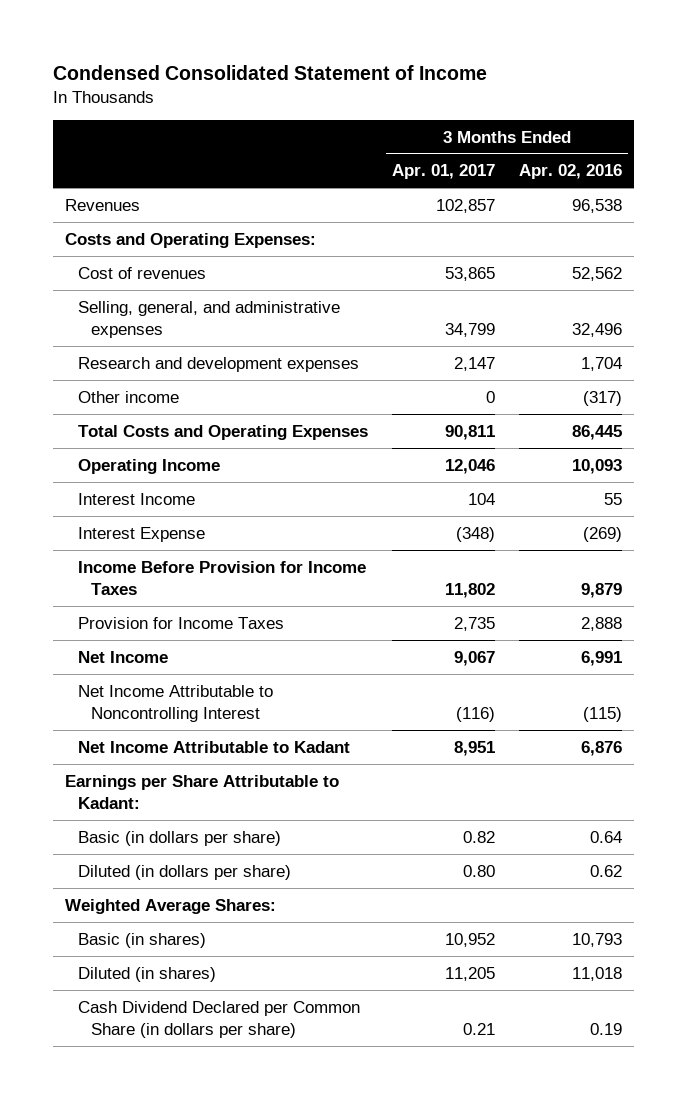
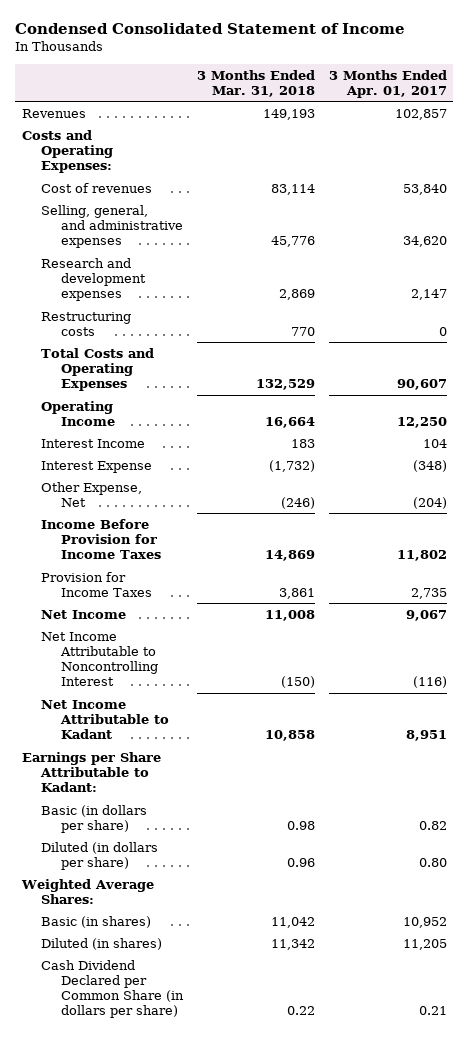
[519,164,623,180] Apr. 02, 2016 -> none
none -> [196,69,315,97] 3 Months Ended Mar. 31, 2018
[445,266,496,281] 53,865 -> [402,183,447,195] 53,840
[445,322,496,337] 34,799 -> [402,236,447,248] 34,620
[78,390,180,403] Other income -> none
none -> [41,311,132,336] Restructuring costs
[445,424,496,440] 90,811 -> [396,379,447,391] 90,607
[445,458,496,474] 12,046 -> [396,416,447,428] 12,250
none -> [41,481,143,507] Other Expense, Net

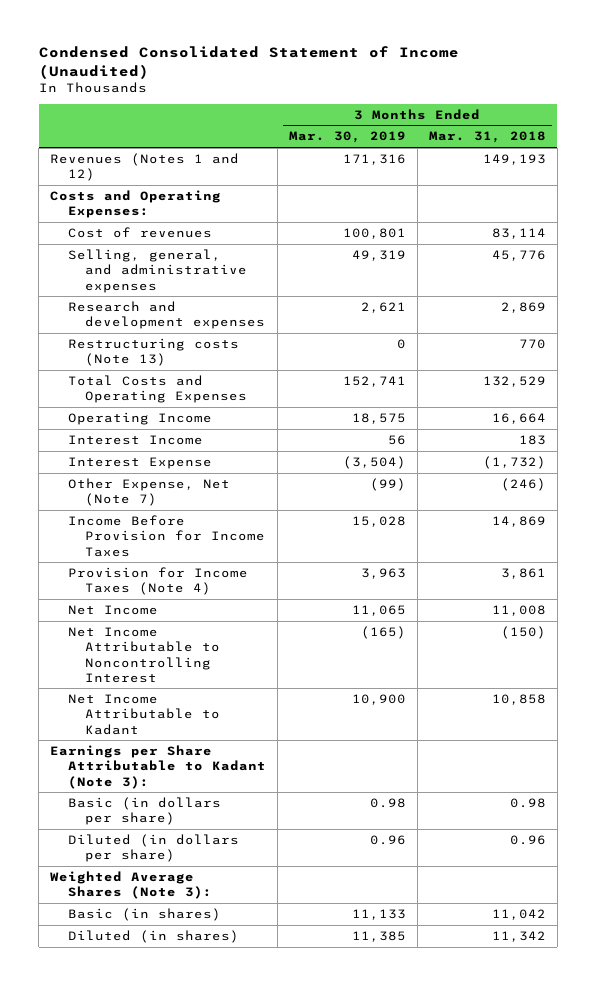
[14,23,405,35] Condensed Consolidated Statement of Income -> [38,46,459,79] Condensed Consolidated Statement of Income (Unaudited)
[328,69,447,98] 3 Months Ended Apr. 01, 2017 -> none
none -> [288,131,406,144] Mar. 30, 2019
[21,108,86,118] Revenues -> [50,153,240,182] Revenues (Notes 1 and 12)
[41,311,132,336] Restructuring costs -> [67,338,239,367] Restructuring costs (Note 13)
[41,481,143,507] Other Expense, Net -> [67,478,230,507] Other Expense, Net (Note 7)
[41,571,152,597] Provision for Income Taxes -> [67,567,248,596] Provision for Income Taxes (Note 4)
[21,751,161,793] Earnings per Share Attributable to Kadant: -> [50,745,266,789] Earnings per Share Attributable to Kadant (Note 3):
[20,878,154,904] Weighted Average Shares: -> [50,871,212,900] Weighted Average Shares (Note 3):
[41,959,184,1019] Cash Dividend Declared per Common Share (in dollars per share) -> none

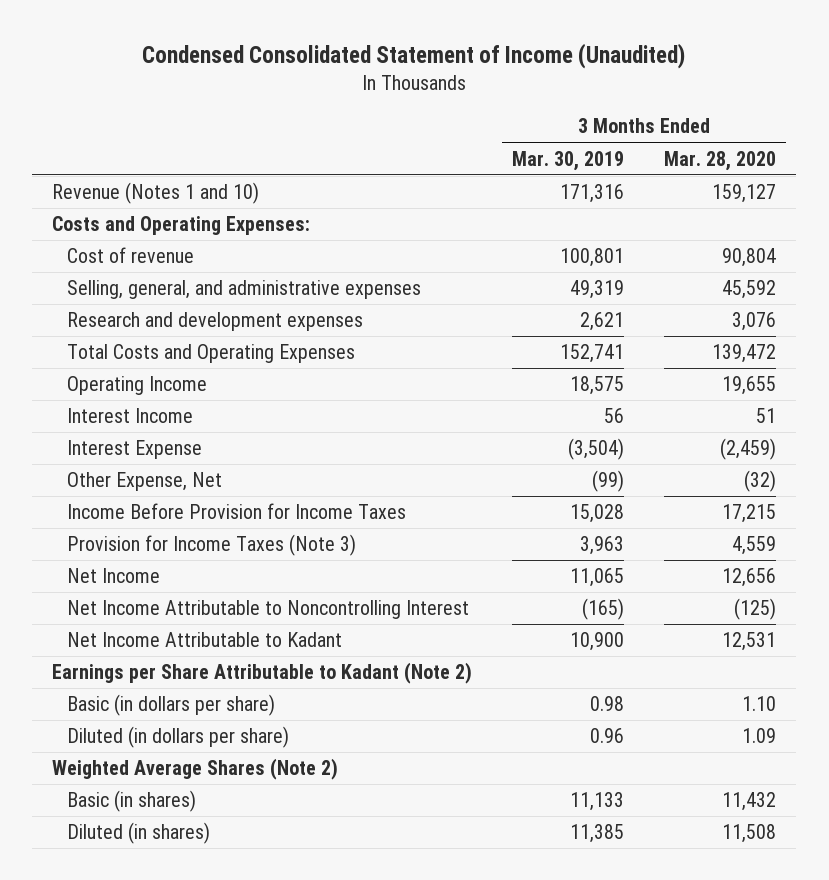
[428,131,546,144] Mar. 31, 2018 -> none
none -> [664,150,777,171] Mar. 28, 2020
[50,153,240,182] Revenues (Notes 1 and 12) -> [52,182,260,205] Revenue (Notes 1 and 10)
[67,227,212,239] Cost of revenues -> [66,247,194,264] Cost of revenue
[67,338,239,367] Restructuring costs (Note 13) -> none
[67,478,230,507] Other Expense, Net (Note 7) -> [66,472,222,492] Other Expense, Net
[67,567,248,596] Provision for Income Taxes (Note 4) -> [66,534,356,557] Provision for Income Taxes (Note 3)
[50,745,266,789] Earnings per Share Attributable to Kadant (Note 3): -> [52,662,473,685] Earnings per Share Attributable to Kadant (Note 2)
[50,871,212,900] Weighted Average Shares (Note 3): -> [52,758,339,781] Weighted Average Shares (Note 2)

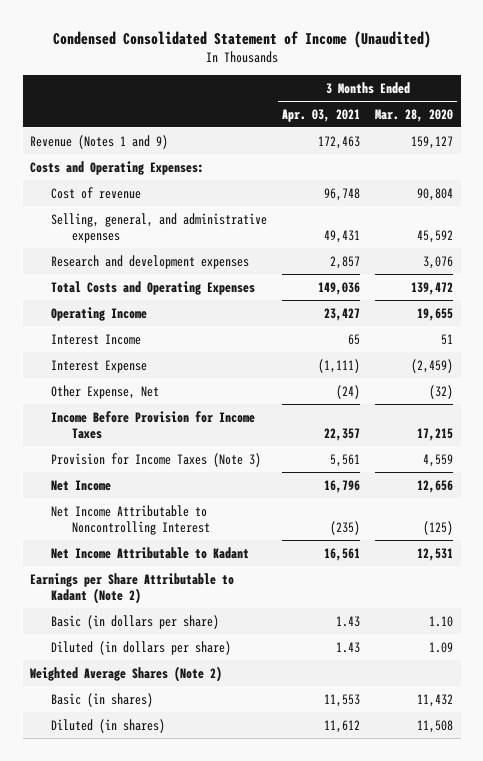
[512,150,625,171] Mar. 30, 2019 -> none
none -> [282,108,361,122] Apr. 03, 2021
[52,182,260,205] Revenue (Notes 1 and 10) -> [30,134,169,149] Revenue (Notes 1 and 9)

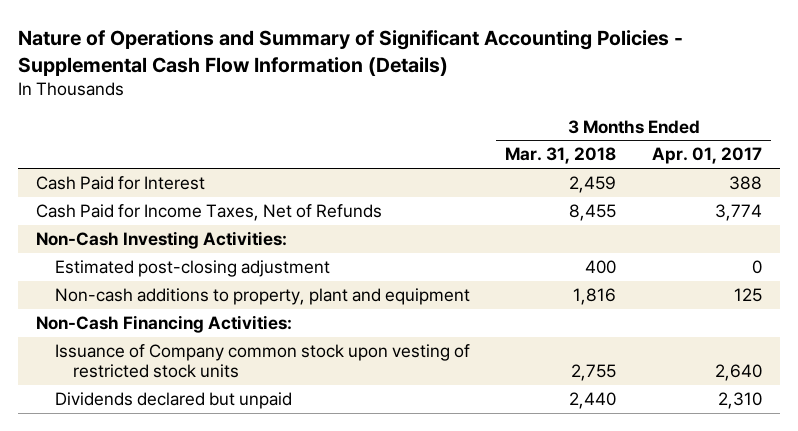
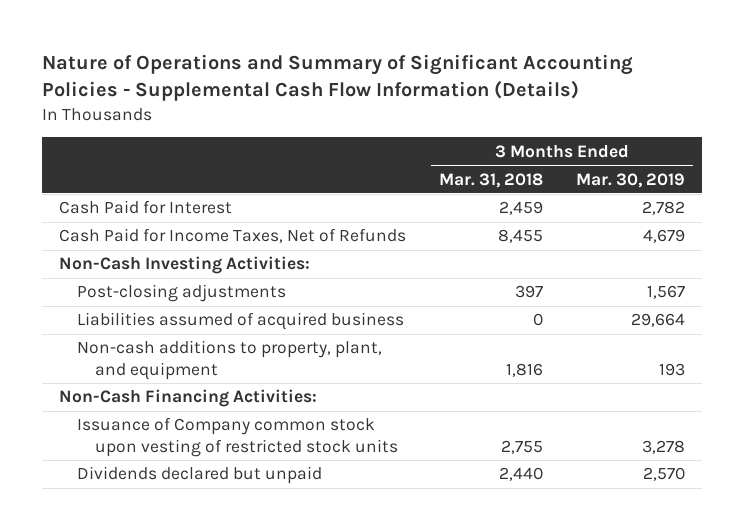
[652,147,763,165] Apr. 01, 2017 -> none
none -> [576,172,686,188] Mar. 30, 2019
[54,260,330,278] Estimated post-closing adjustment -> [77,284,287,303] Post-closing adjustments
[585,260,617,275] 400 -> [514,285,543,299] 397
none -> [77,312,405,331] Liabilities assumed of acquired business
[54,288,470,306] Non-cash additions to property, plant and equipment -> [77,340,383,380] Non-cash additions to property, plant, and equipment

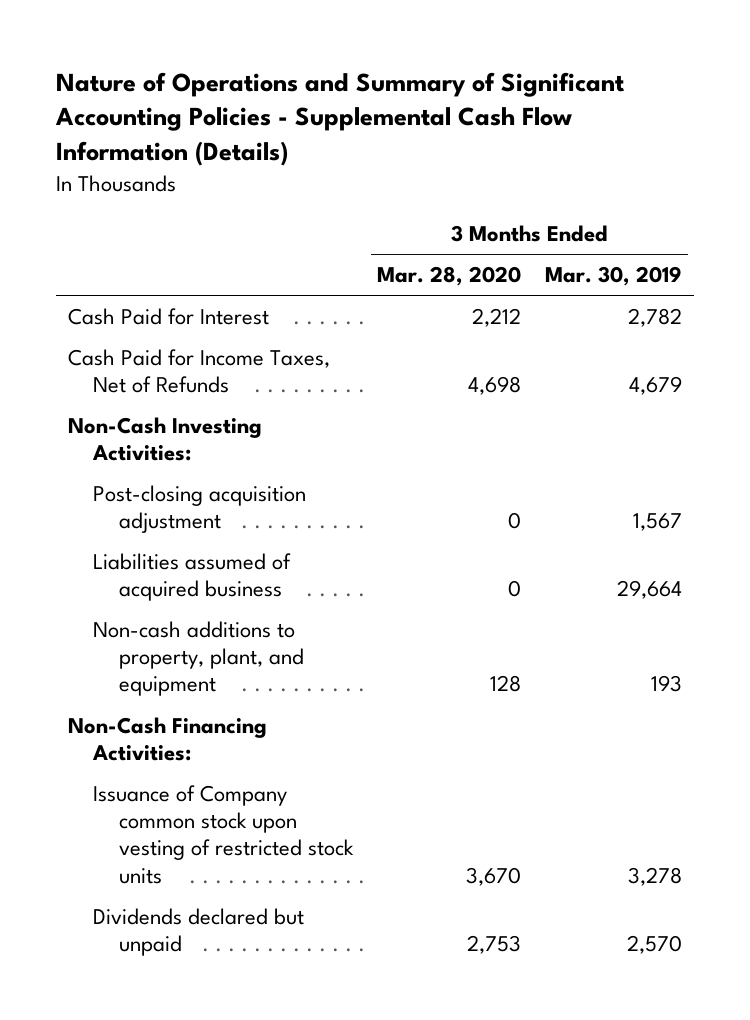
[438,172,543,188] Mar. 31, 2018 -> none
none -> [377,266,522,287] Mar. 28, 2020
[77,284,287,303] Post-closing adjustments -> [93,485,307,534] Post-closing acquisition adjustment

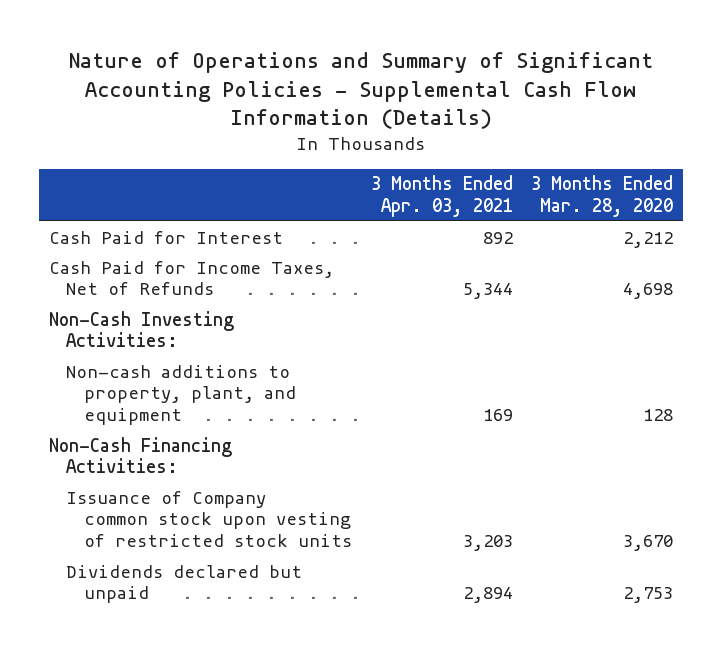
[545,266,683,287] Mar. 30, 2019 -> none
none -> [370,175,513,217] 3 Months Ended Apr. 03, 2021
[93,485,307,534] Post-closing acquisition adjustment -> none
[93,553,292,602] Liabilities assumed of acquired business -> none

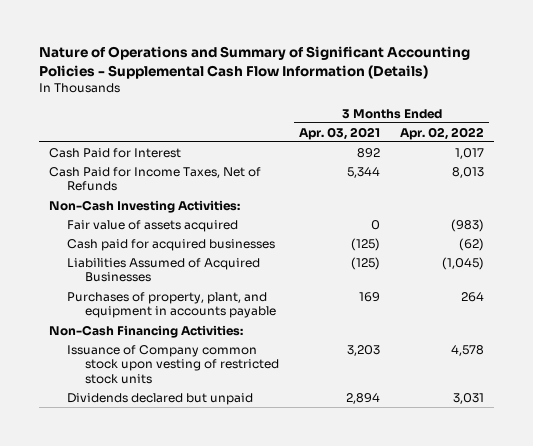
[531,175,674,217] 3 Months Ended Mar. 28, 2020 -> none
none -> [400,126,485,140] Apr. 02, 2022
none -> [66,219,238,232] Fair value of assets acquired
none -> [66,238,275,251] Cash paid for acquired businesses
none -> [66,257,260,283] Liabilities Assumed of Acquired Businesses
[66,364,297,425] Non-cash additions to property, plant, and equipment -> [66,291,276,319] Purchases of property, plant, and equipment in accounts payable

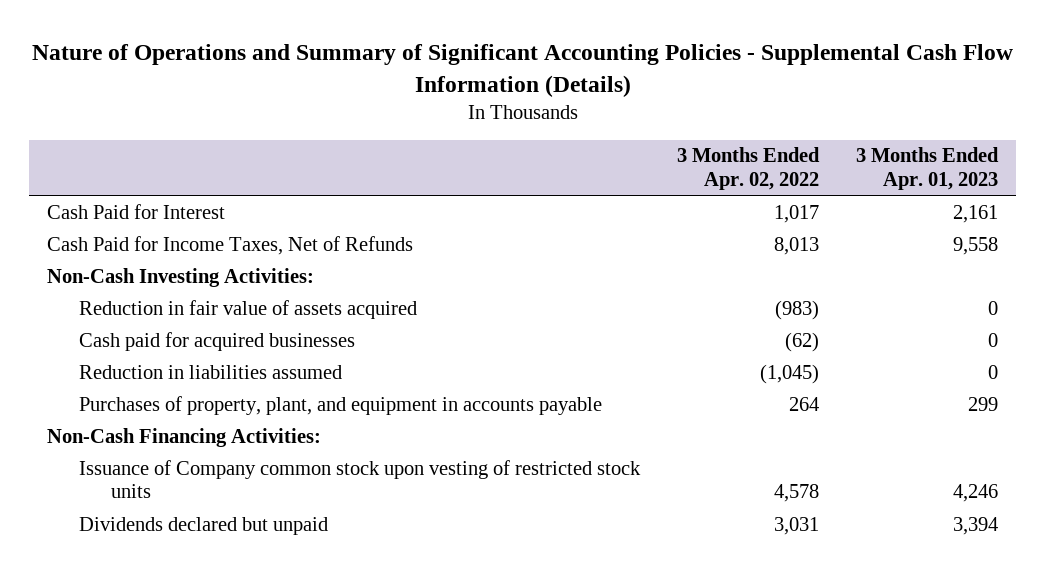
[299,126,381,140] Apr. 03, 2021 -> none
none -> [855,147,999,190] 3 Months Ended Apr. 01, 2023
[66,219,238,232] Fair value of assets acquired -> [79,299,418,319] Reduction in fair value of assets acquired
[66,257,260,283] Liabilities Assumed of Acquired Businesses -> [79,364,343,379] Reduction in liabilities assumed

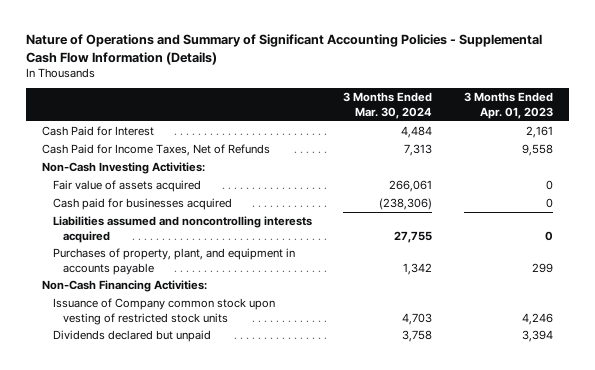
[677,147,821,190] 3 Months Ended Apr. 02, 2022 -> none
none -> [343,92,433,119] 3 Months Ended Mar. 30, 2024
[79,364,343,379] Reduction in liabilities assumed -> none
[79,299,418,319] Reduction in fair value of assets acquired -> [52,179,201,192] Fair value of assets acquired
[79,331,356,351] Cash paid for acquired businesses -> [52,197,232,210] Cash paid for businesses acquired
none -> [52,215,312,243] Liabilities assumed and noncontrolling interests acquired

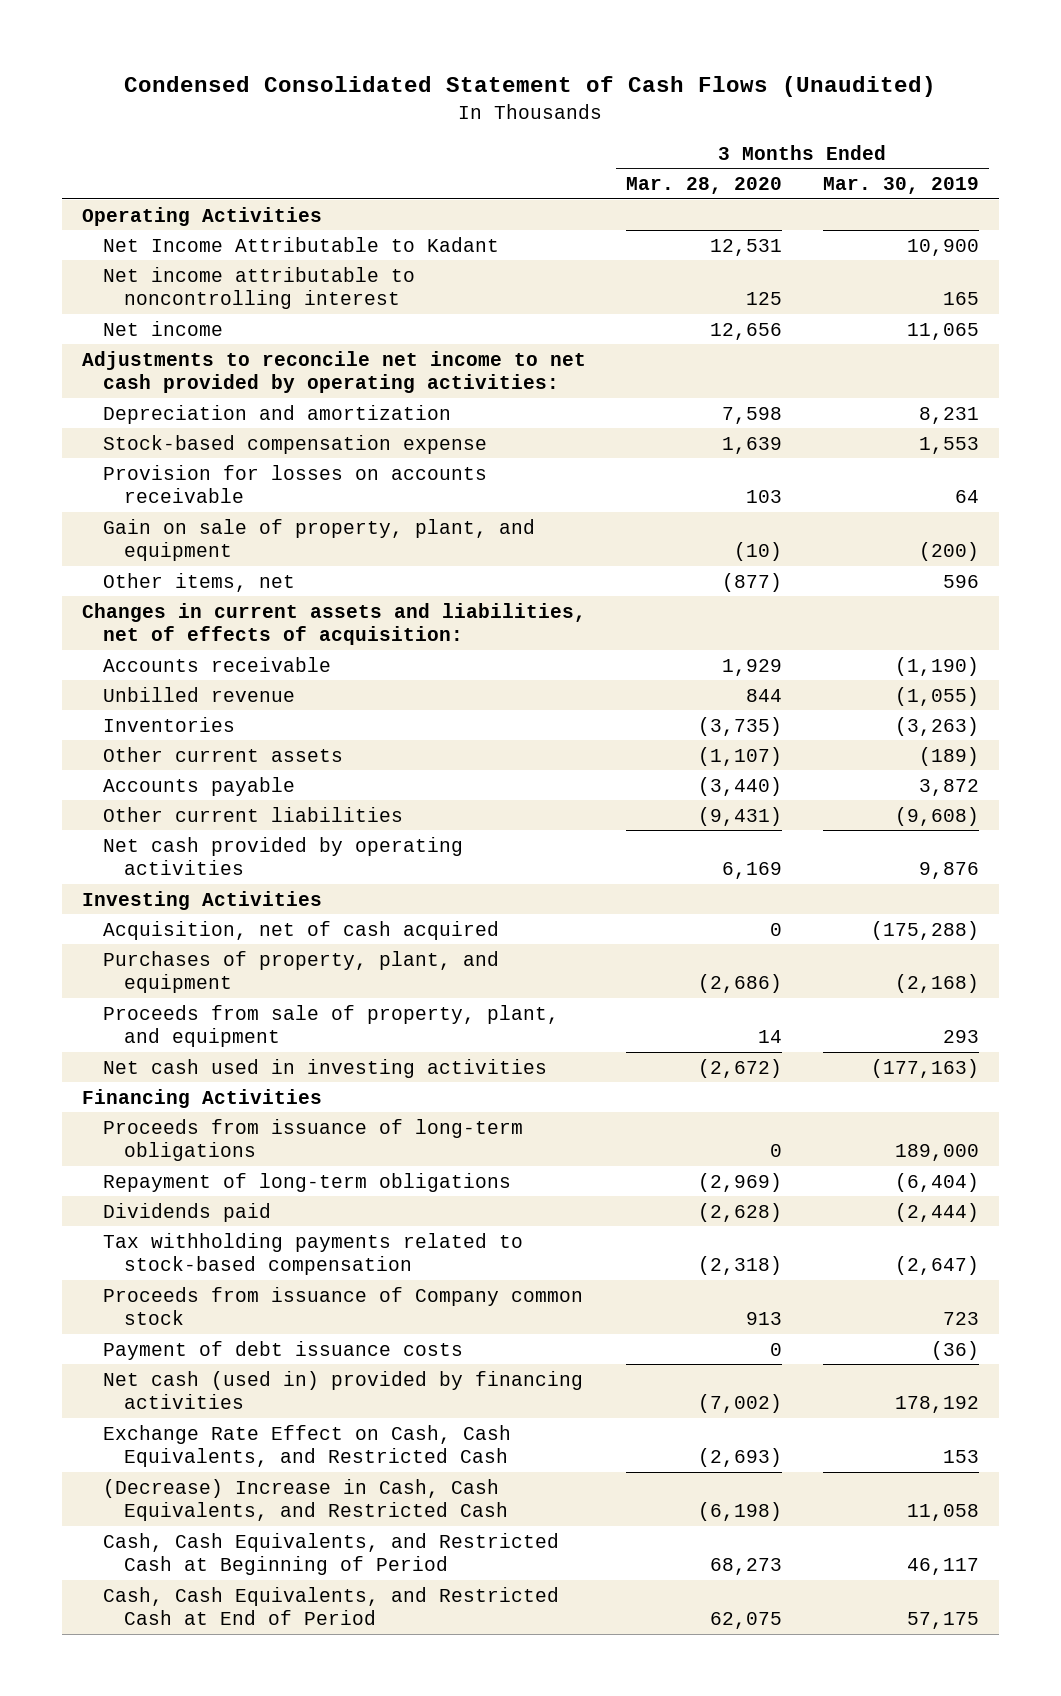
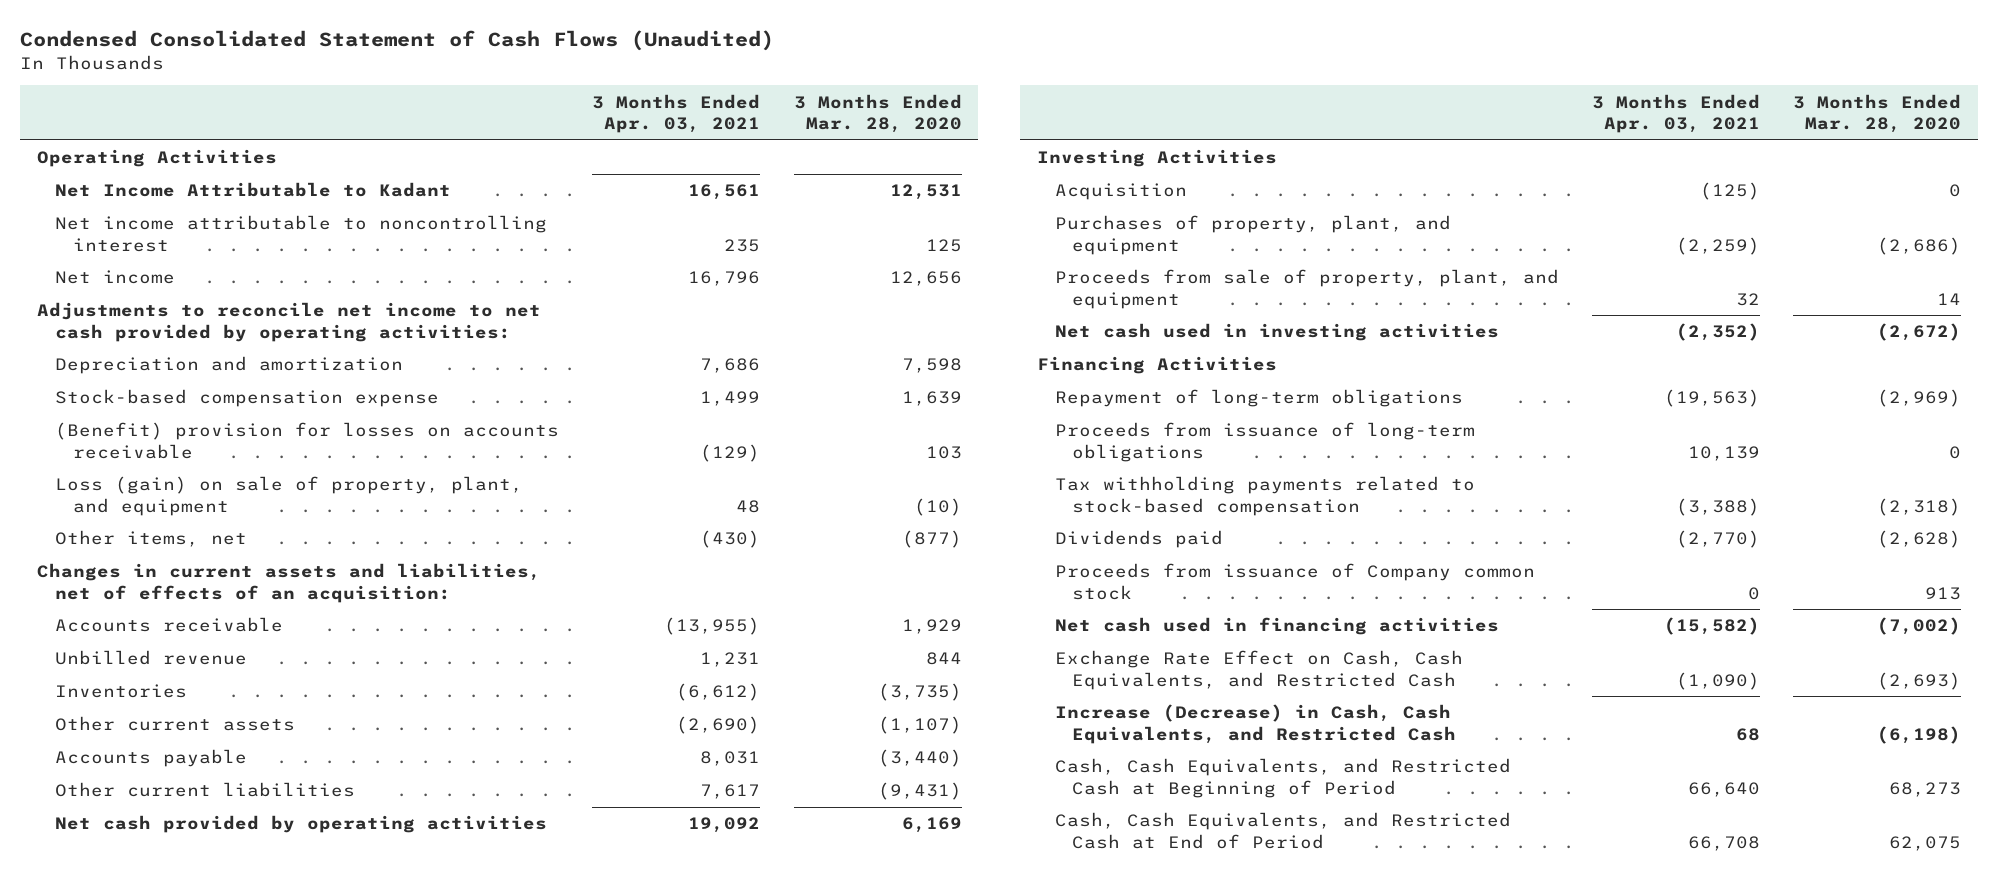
[822,177,979,195] Mar. 30, 2019 -> none
none -> [592,93,761,134] 3 Months Ended Apr. 03, 2021
[102,464,487,504] Provision for losses on accounts receivable -> [54,422,559,459] (Benefit) provision for losses on accounts receivable
[102,518,535,562] Gain on sale of property, plant, and equipment -> [54,476,523,516] Loss (gain) on sale of property, plant, and equipment
[81,602,586,646] Changes in current assets and liabilities, net of effects of acquisition: -> [37,563,542,603] Changes in current assets and liabilities, net of effects of an acquisition:
[102,920,499,940] Acquisition, net of cash acquired -> [1054,183,1187,201] Acquisition
[102,1118,523,1162] Proceeds from issuance of long-term obligations -> [1054,422,1475,462] Proceeds from issuance of long-term obligations
[102,1202,271,1222] Dividends paid -> [1054,530,1223,549] Dividends paid
[102,1340,463,1360] Payment of debt issuance costs -> none
[102,1370,583,1410] Net cash (used in) provided by financing activities -> [1054,617,1499,636] Net cash used in financing activities
[102,1478,508,1522] (Decrease) Increase in Cash, Cash Equivalents, and Restricted Cash -> [1054,704,1457,744] Increase (Decrease) in Cash, Cash Equivalents, and Restricted Cash

